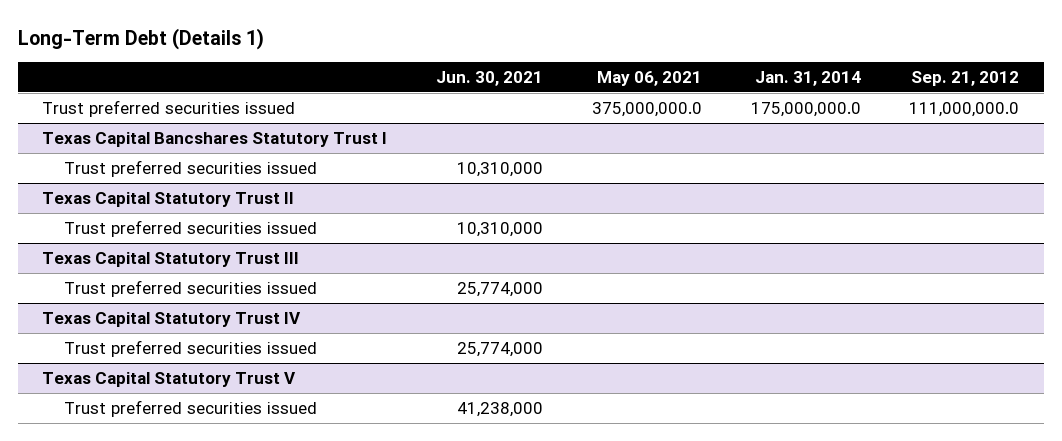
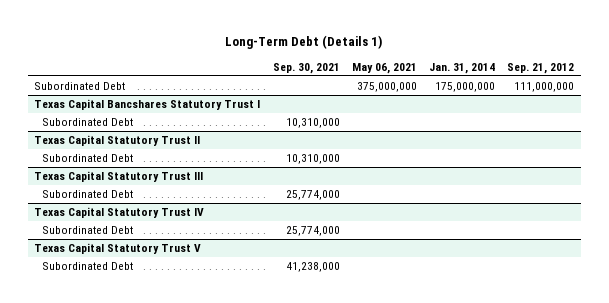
[436,70,544,86] Jun. 30, 2021 -> none
none -> [272,62,340,74] Sep. 30, 2021
[42,100,296,118] Trust preferred securities issued -> none
none -> [34,82,126,91] Subordinated Debt
[63,160,317,178] Trust preferred securities issued -> [42,118,134,127] Subordinated Debt
[63,220,317,238] Trust preferred securities issued -> [42,154,134,163] Subordinated Debt
[63,280,317,298] Trust preferred securities issued -> [42,190,134,199] Subordinated Debt
[63,340,317,358] Trust preferred securities issued -> [42,226,134,235] Subordinated Debt
[63,400,317,418] Trust preferred securities issued -> [42,262,134,271] Subordinated Debt

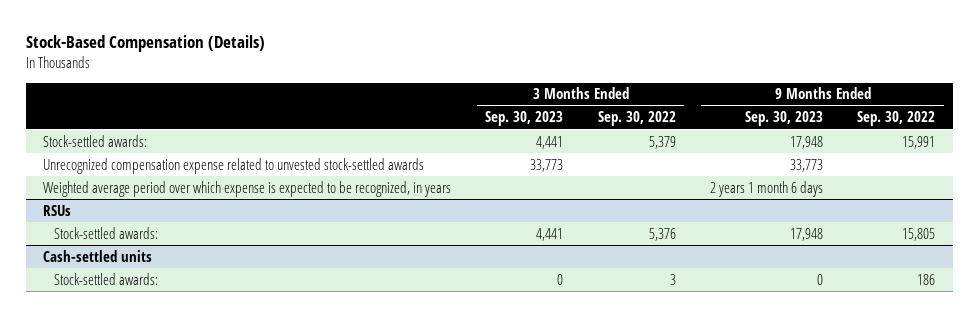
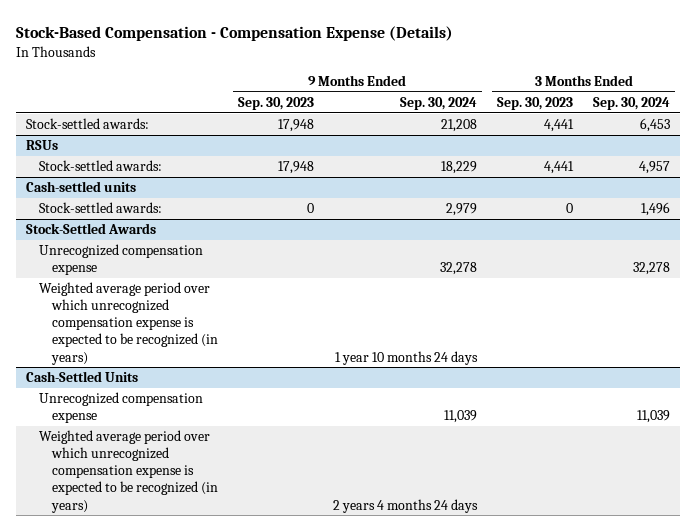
[25,35,265,53] Stock-Based Compensation (Details) -> [16,25,454,41] Stock-Based Compensation - Compensation Expense (Details)
[597,111,676,127] Sep. 30, 2022 -> none
[857,111,936,127] Sep. 30, 2022 -> none
none -> [400,97,478,111] Sep. 30, 2024
none -> [592,97,670,111] Sep. 30, 2024
[43,157,425,174] Unrecognized compensation expense related to unvested stock-settled awards -> none
[43,180,452,197] Weighted average period over which expense is expected to be recognized, in years -> none
none -> [25,223,156,235] Stock-Settled Awards
none -> [38,244,203,276] Unrecognized compensation expense
none -> [38,282,218,365] Weighted average period over which unrecognized compensation expense is expected to be recognized (in years)
none -> [25,371,138,383] Cash-Settled Units
none -> [38,392,203,424] Unrecognized compensation expense
none -> [38,430,218,513] Weighted average period over which unrecognized compensation expense is expected to be recognized (in years)

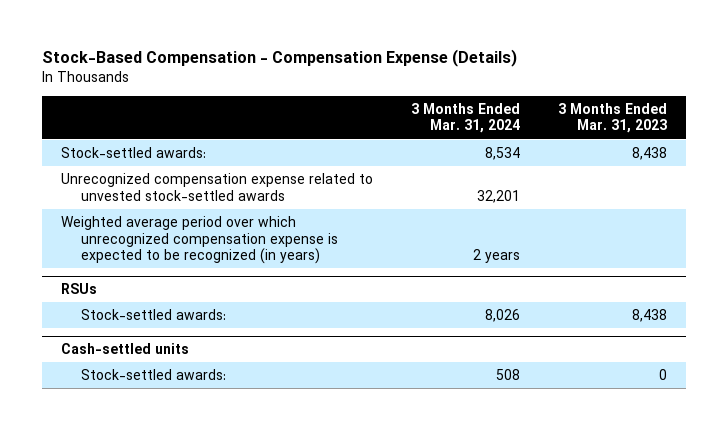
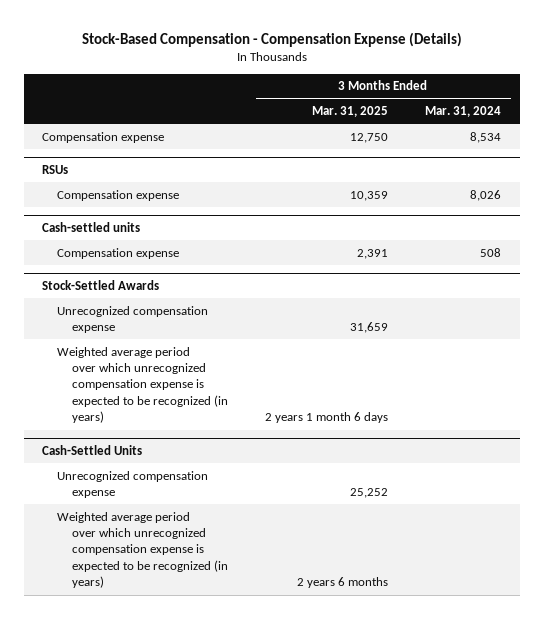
[557,102,667,134] 3 Months Ended Mar. 31, 2023 -> none
none -> [312,106,389,118] Mar. 31, 2025
[60,172,373,201] Unrecognized compensation expense related to unvested stock-settled awards -> none
[60,215,338,265] Weighted average period over which unrecognized compensation expense is expected to be recognized (in years) -> none
[60,146,206,158] Stock-settled awards: -> [42,131,165,143] Compensation expense
[80,308,226,320] Stock-settled awards: -> [57,189,180,201] Compensation expense
[80,368,226,380] Stock-settled awards: -> [57,247,180,259] Compensation expense
none -> [42,279,160,290] Stock-Settled Awards
none -> [57,305,209,333] Unrecognized compensation expense
none -> [57,346,229,424] Weighted average period over which unrecognized compensation expense is expected to be recognized (in years)
none -> [42,444,143,455] Cash-Settled Units
none -> [57,470,209,498] Unrecognized compensation expense
none -> [57,511,229,589] Weighted average period over which unrecognized compensation expense is expected to be recognized (in years)

